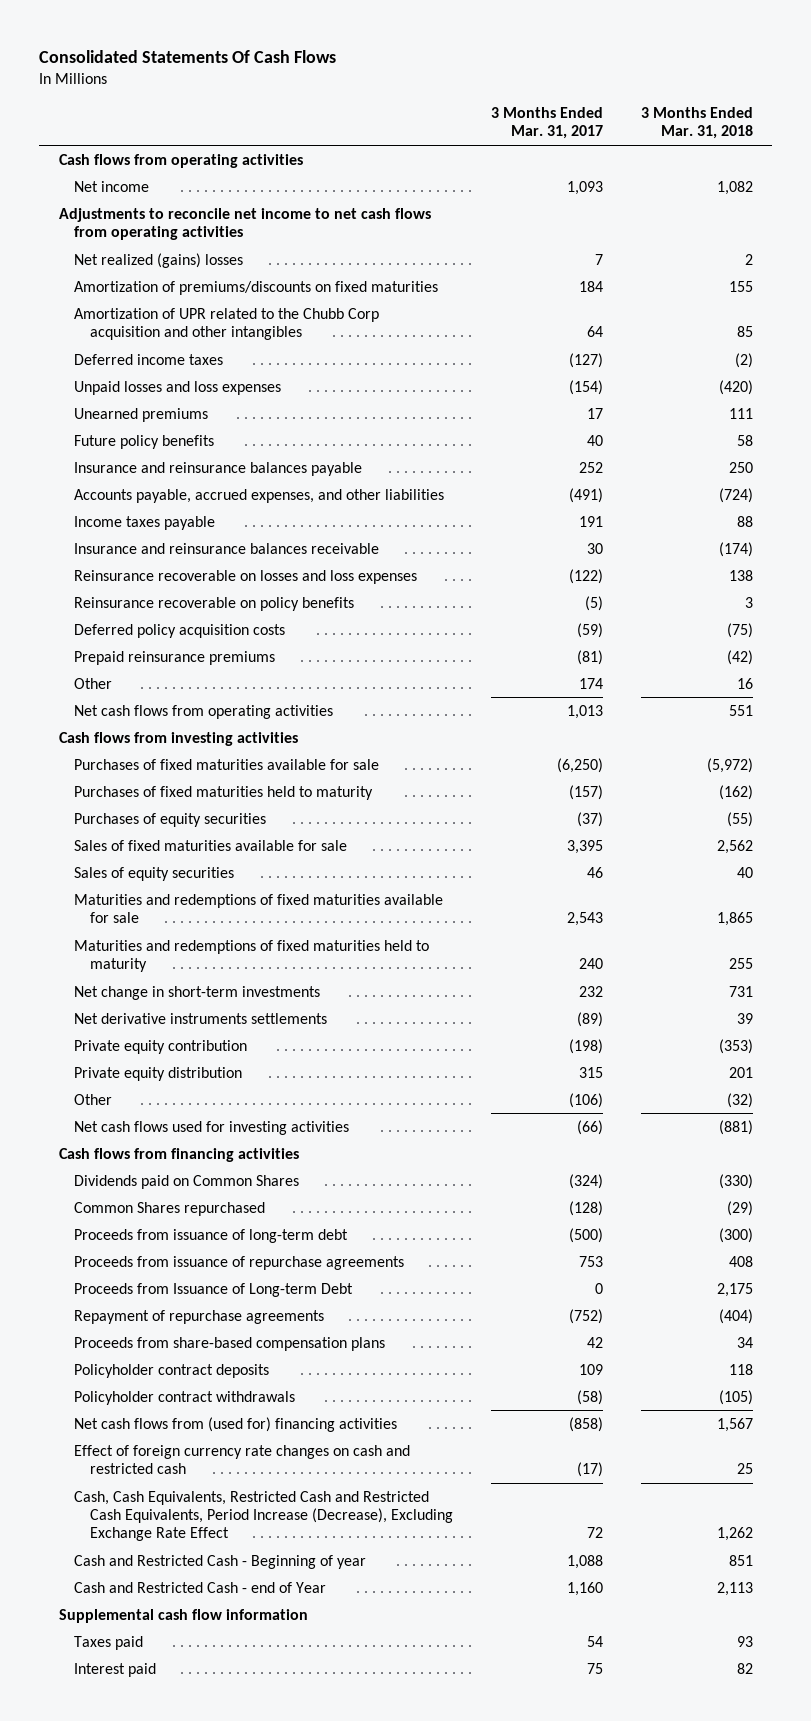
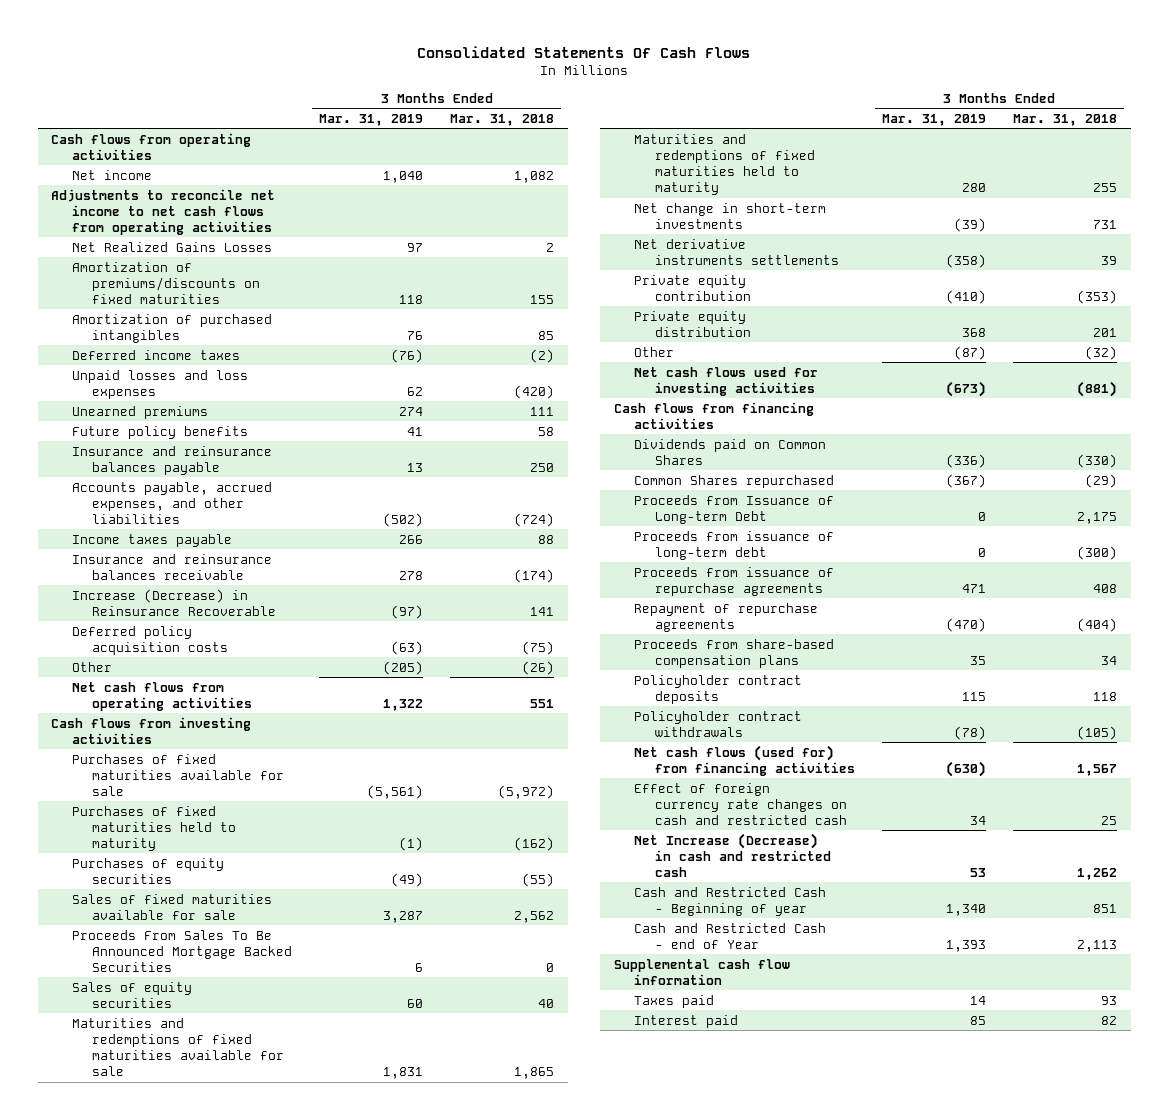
[490,107,603,140] 3 Months Ended Mar. 31, 2017 -> none
none -> [319,113,424,126] Mar. 31, 2019
[74,252,244,268] Net realized (gains) losses -> [71,241,272,252] Net Realized Gains Losses
[74,307,380,341] Amortization of UPR related to the Chubb Corp acquisition and other intangibles -> [71,313,272,343] Amortization of purchased intangibles
[74,569,418,584] Reinsurance recoverable on losses and loss expenses -> none
[74,596,355,611] Reinsurance recoverable on policy benefits -> none
none -> [71,588,277,616] Increase (Decrease) in Reinsurance Recoverable
[74,650,276,665] Prepaid reinsurance premiums -> none
[736,677,753,689] 16 -> [522,660,555,675] (26)
none -> [71,929,293,972] Proceeds From Sales To Be Announced Mortgage Backed Securities
[74,1282,354,1297] Proceeds from Issuance of Long-term Debt -> [634,494,835,524] Proceeds from Issuance of Long-term Debt
[74,1416,398,1432] Net cash flows from (used for) financing activities -> [634,744,855,776] Net cash flows (used for) from financing activities
[74,1490,453,1542] Cash, Cash Equivalents, Restricted Cash and Restricted Cash Equivalents, Period Increase (Decrease), Excluding Exchange Rate Effect -> [634,832,831,877] Net Increase (Decrease) in cash and restricted cash

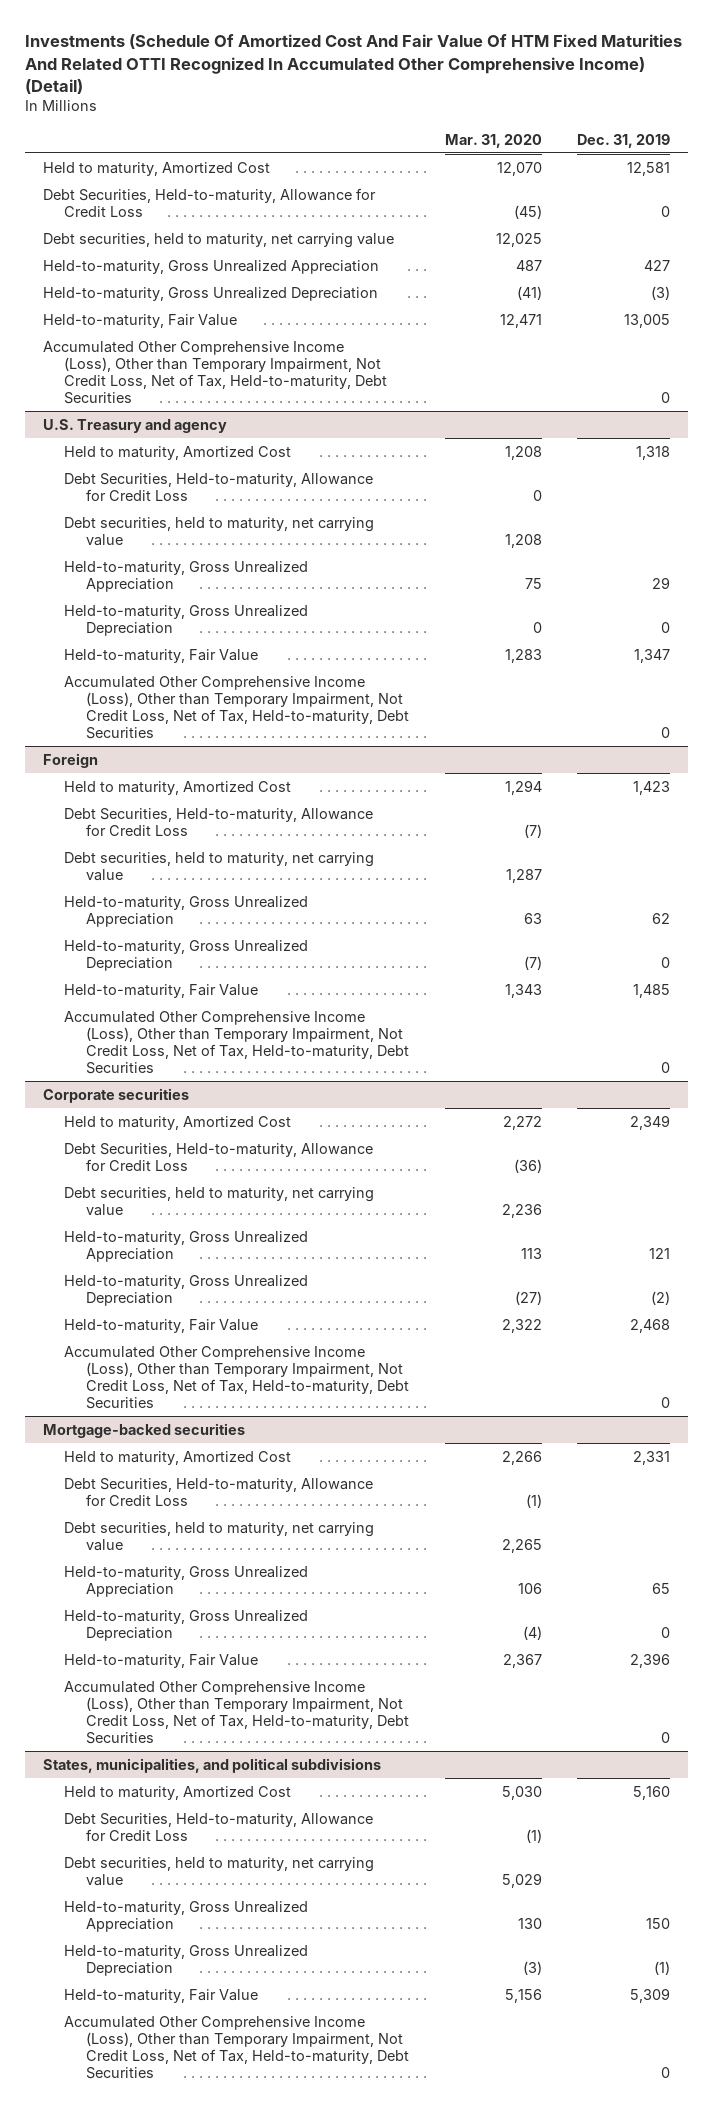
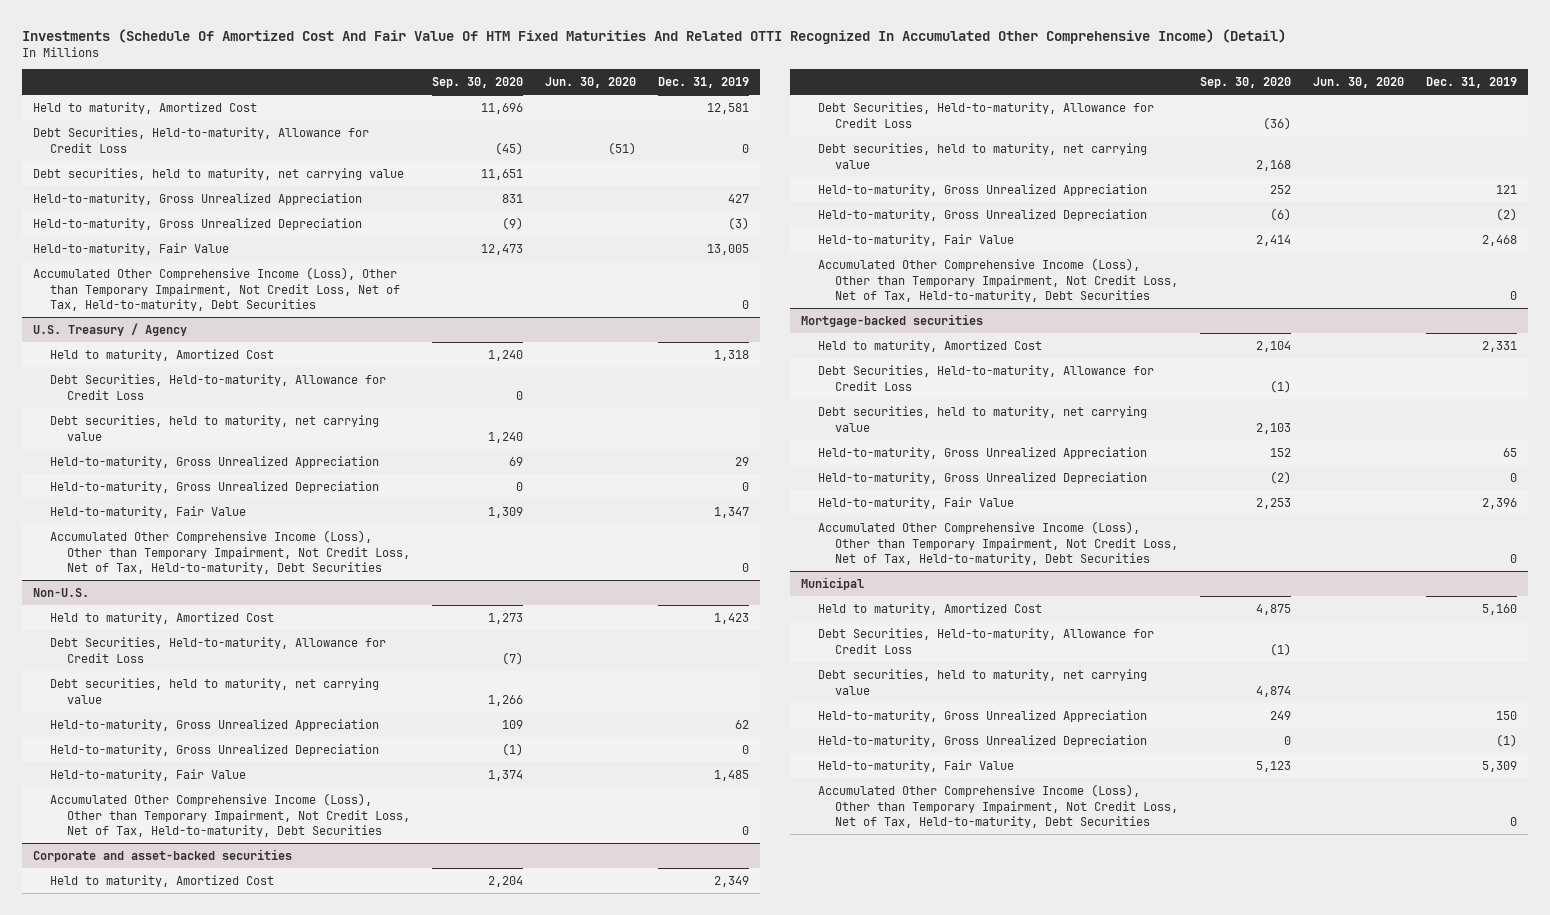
[444,133,542,148] Mar. 31, 2020 -> none
none -> [431,76,523,88] Sep. 30, 2020
none -> [544,76,636,88] Jun. 30, 2020
[42,418,227,433] U.S. Treasury and agency -> [32,322,187,336] U.S. Treasury / Agency
[42,752,98,768] Foreign -> [32,587,89,597] Non-U.S.
[42,1087,189,1103] Corporate securities -> [32,848,292,862] Corporate and asset-backed securities
[42,1757,381,1773] States, municipalities, and political subdivisions -> [801,576,865,590] Municipal

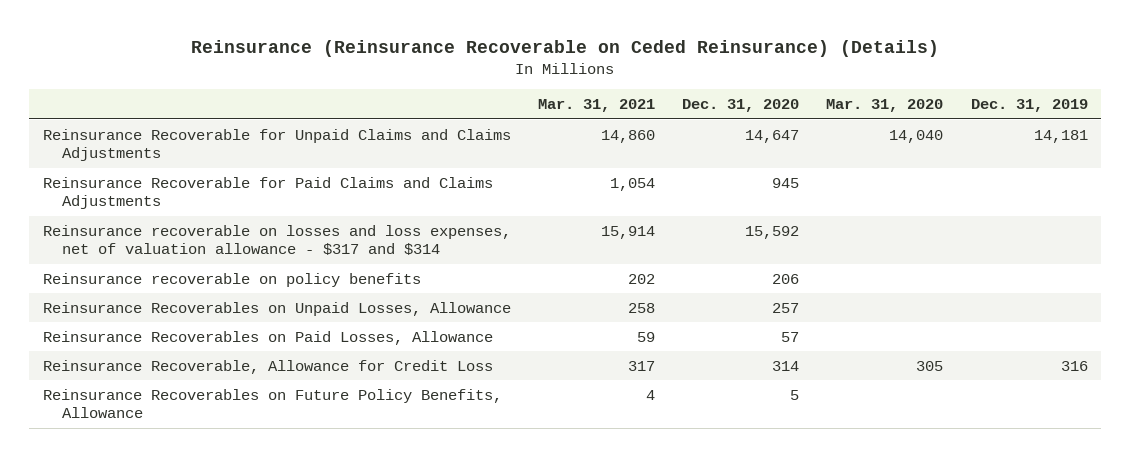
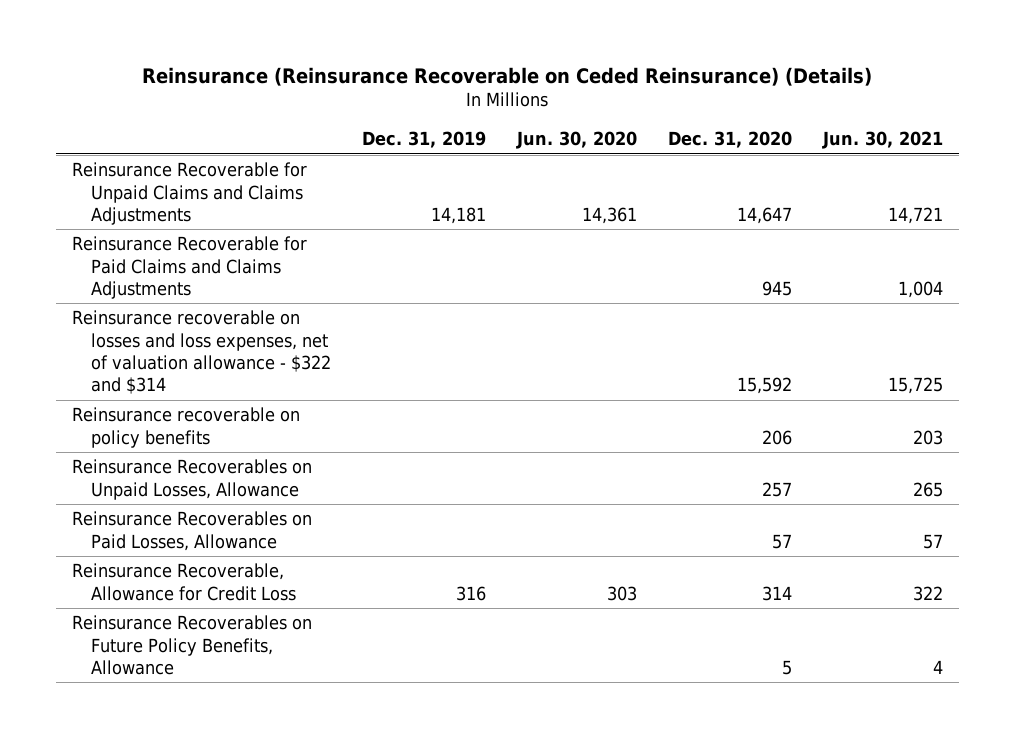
[537,99,655,113] Mar. 31, 2021 -> none
[826,99,944,113] Mar. 31, 2020 -> none
none -> [516,130,638,149] Jun. 30, 2020
none -> [822,130,944,149] Jun. 30, 2021
[42,224,511,256] Reinsurance recoverable on losses and loss expenses, net of valuation allowance - $317 and $314 -> [71,310,332,394] Reinsurance recoverable on losses and loss expenses, net of valuation allowance - $322 and $314

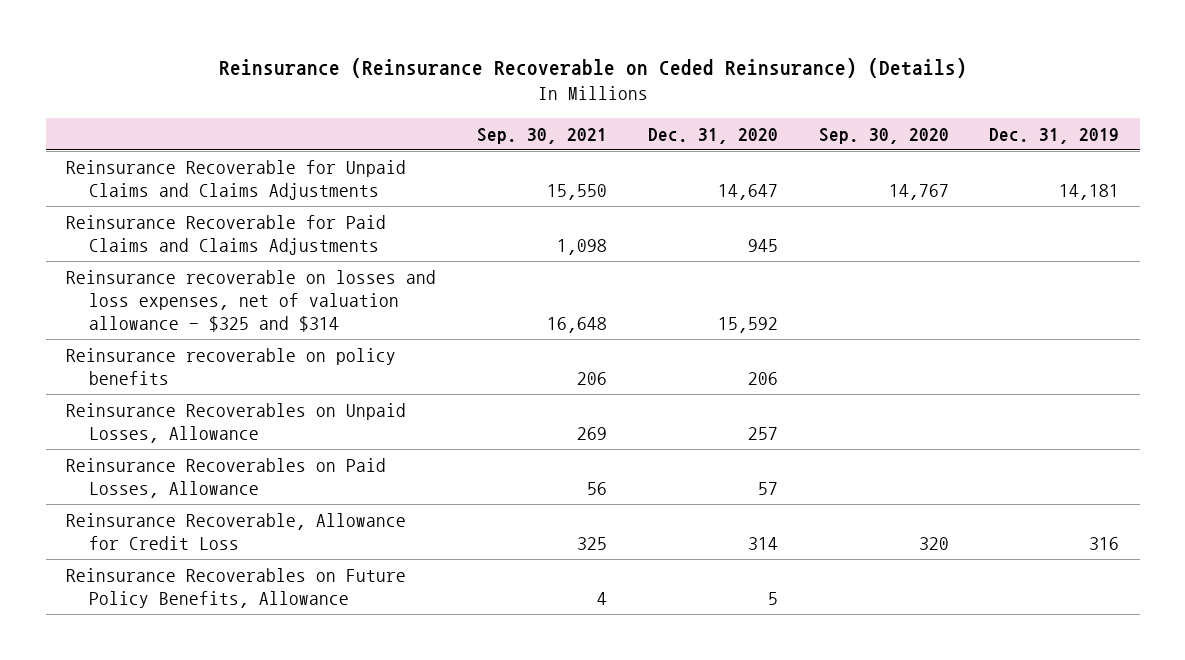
[516,130,638,149] Jun. 30, 2020 -> none
[822,130,944,149] Jun. 30, 2021 -> none
none -> [476,127,607,144] Sep. 30, 2021
none -> [818,127,949,144] Sep. 30, 2020
[71,310,332,394] Reinsurance recoverable on losses and loss expenses, net of valuation allowance - $322 and $314 -> [66,269,437,333] Reinsurance recoverable on losses and loss expenses, net of valuation allowance - $325 and $314

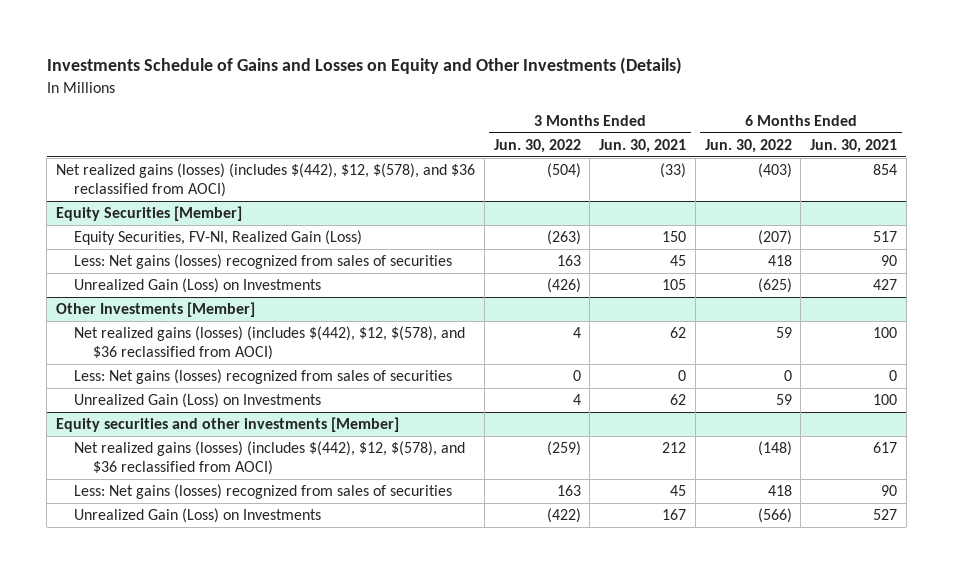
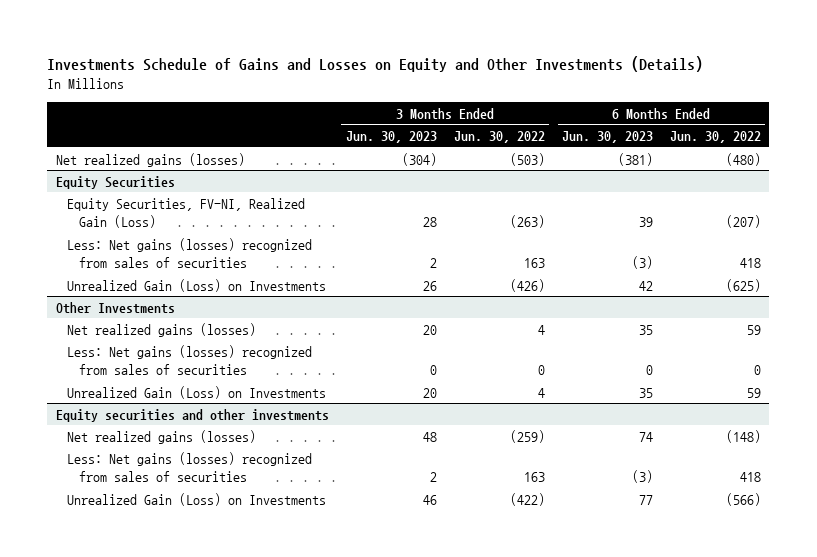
[599,139,687,154] Jun. 30, 2021 -> none
[810,139,898,154] Jun. 30, 2021 -> none
none -> [345,131,437,144] Jun. 30, 2023
none -> [561,131,653,144] Jun. 30, 2023
[56,163,476,197] Net realized gains (losses) (includes $(442), $12, $(578), and $36 reclassified from AOCI) -> [55,152,245,167] Net realized gains (losses)
[546,163,581,179] (504) -> [509,152,545,166] (503)
[757,163,792,179] (403) -> [725,152,761,166] (480)
[56,206,243,222] Equity Securities [Member] -> [55,175,175,189] Equity Securities
[56,302,256,318] Other Investments [Member] -> [55,301,175,314] Other Investments
[74,326,466,360] Net realized gains (losses) (includes $(442), $12, $(578), and $36 reclassified from AOCI) -> [67,322,257,337] Net realized gains (losses)
[56,417,400,433] Equity securities and other investments [Member] -> [55,408,329,422] Equity securities and other investments
[74,441,466,475] Net realized gains (losses) (includes $(442), $12, $(578), and $36 reclassified from AOCI) -> [67,429,257,444] Net realized gains (losses)

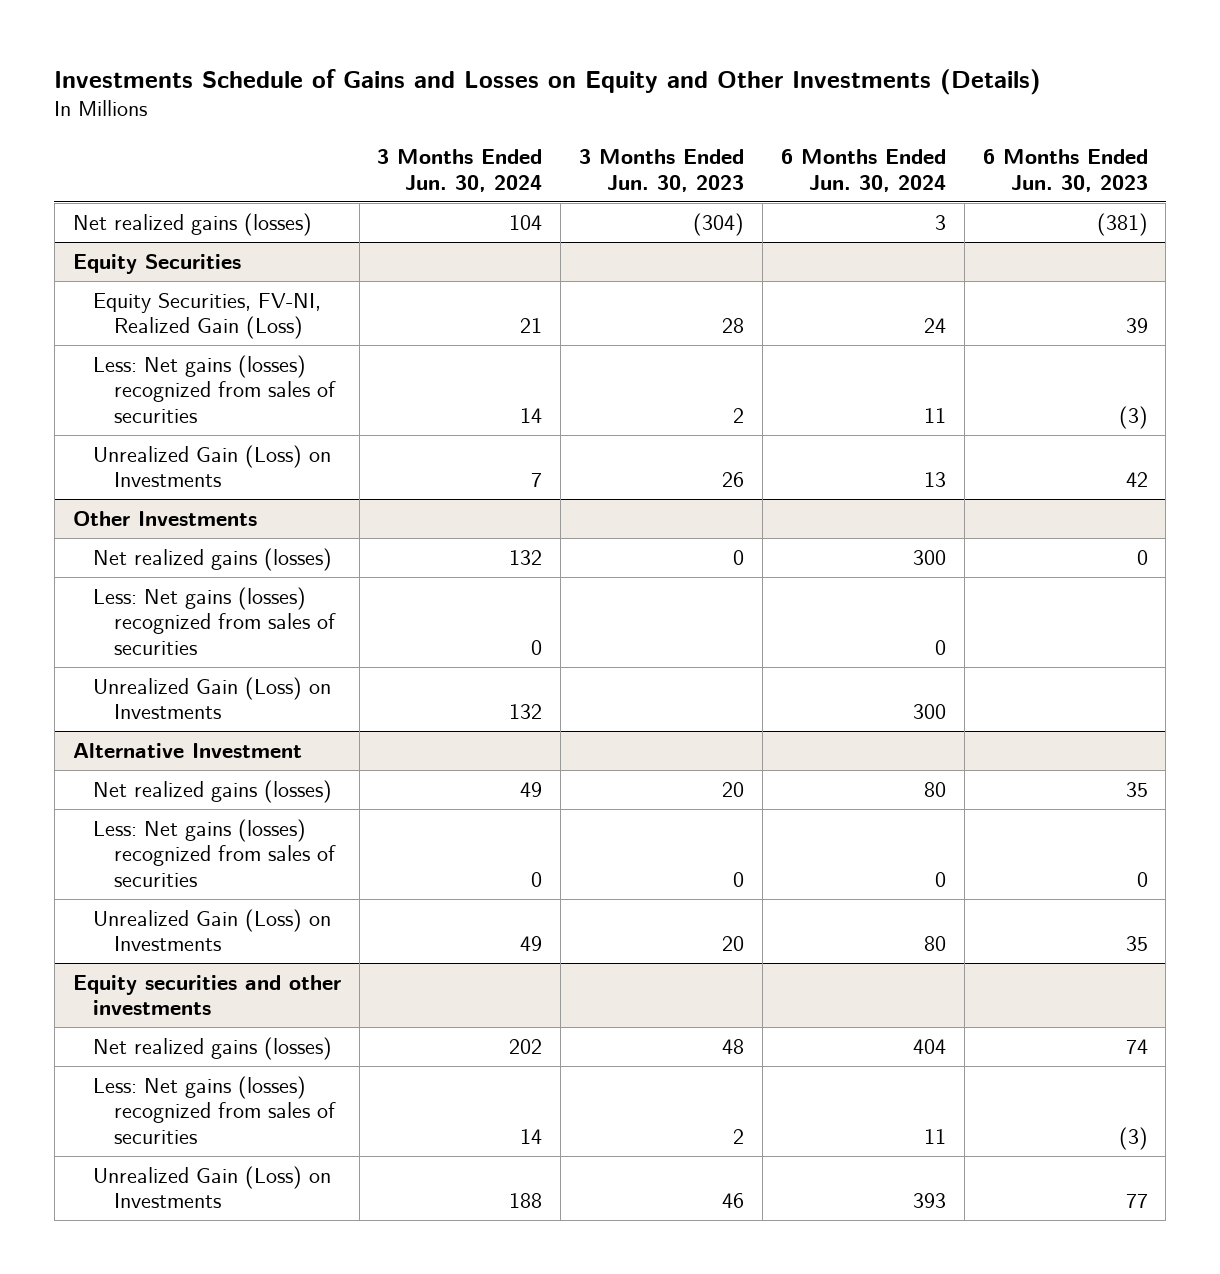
[453,131,545,144] Jun. 30, 2022 -> none
[669,131,761,144] Jun. 30, 2022 -> none
none -> [377,149,543,192] 3 Months Ended Jun. 30, 2024
none -> [780,149,946,192] 6 Months Ended Jun. 30, 2024
none -> [93,547,333,571] Net realized gains (losses)
none -> [93,586,337,655] Less: Net gains (losses) recognized from sales of securities
none -> [93,676,332,720] Unrealized Gain (Loss) on Investments
none -> [72,742,302,758] Alternative Investment

